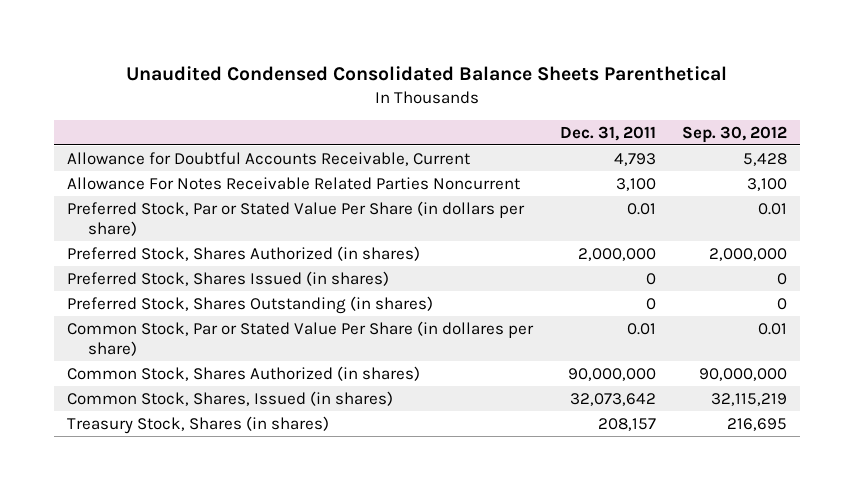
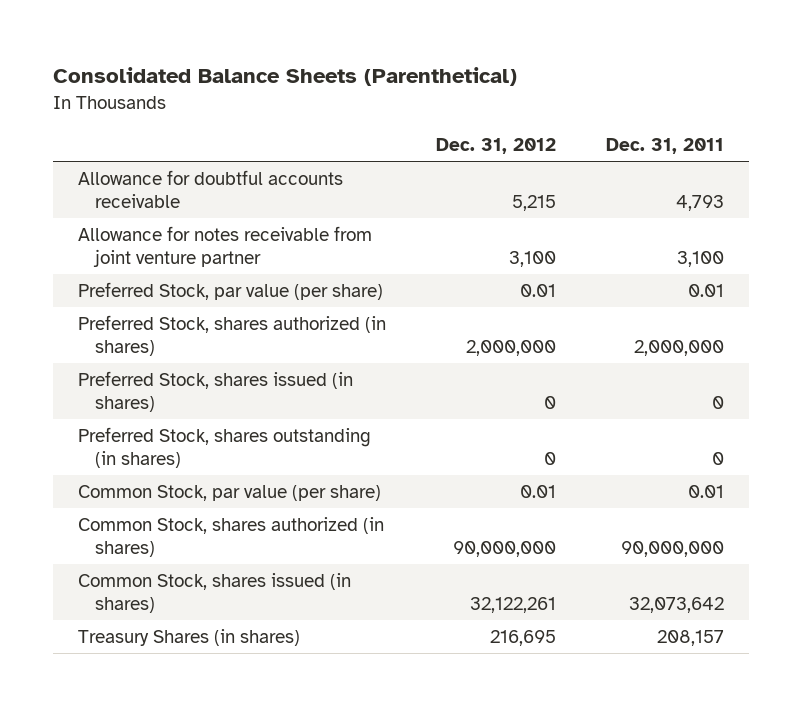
[126,66,728,82] Unaudited Condensed Consolidated Balance Sheets Parenthetical -> [53,67,518,87] Consolidated Balance Sheets (Parenthetical)
[681,125,787,143] Sep. 30, 2012 -> none
none -> [436,138,557,155] Dec. 31, 2012
[67,151,471,166] Allowance for Doubtful Accounts Receivable, Current -> [78,170,344,209] Allowance for doubtful accounts receivable
[67,176,521,190] Allowance For Notes Receivable Related Parties Noncurrent -> [78,226,373,268] Allowance for notes receivable from joint venture partner
[67,200,526,236] Preferred Stock, Par or Stated Value Per Share (in dollars per share) -> [78,282,384,301] Preferred Stock, par value (per share)
[67,245,421,261] Preferred Stock, Shares Authorized (in shares) -> [78,315,387,357] Preferred Stock, shares authorized (in shares)
[67,270,390,286] Preferred Stock, Shares Issued (in shares) -> [78,371,354,413] Preferred Stock, shares issued (in shares)
[67,295,434,314] Preferred Stock, Shares Outstanding (in shares) -> [78,427,372,469] Preferred Stock, shares outstanding (in shares)
[67,320,535,356] Common Stock, Par or Stated Value Per Share (in dollares per share) -> [78,485,382,502] Common Stock, par value (per share)
[67,365,421,381] Common Stock, Shares Authorized (in shares) -> [78,517,385,558] Common Stock, shares authorized (in shares)
[67,390,394,406] Common Stock, Shares, Issued (in shares) -> [78,573,352,614] Common Stock, shares issued (in shares)
[67,415,330,434] Treasury Stock, Shares (in shares) -> [78,629,301,647] Treasury Shares (in shares)

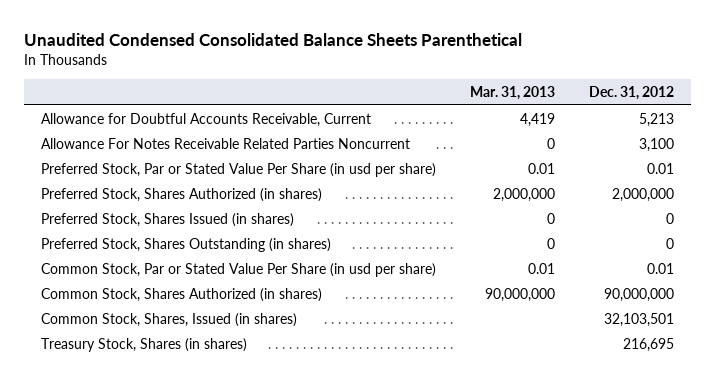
[53,67,518,87] Consolidated Balance Sheets (Parenthetical) -> [23,32,522,46] Unaudited Condensed Consolidated Balance Sheets Parenthetical
[606,138,725,155] Dec. 31, 2011 -> none
none -> [469,85,555,100] Mar. 31, 2013
[78,170,344,209] Allowance for doubtful accounts receivable -> [40,112,371,127] Allowance for Doubtful Accounts Receivable, Current
[512,195,557,212] 5,215 -> [638,112,674,127] 5,213
[78,226,373,268] Allowance for notes receivable from joint venture partner -> [40,137,410,149] Allowance For Notes Receivable Related Parties Noncurrent
[78,282,384,301] Preferred Stock, par value (per share) -> [40,162,436,177] Preferred Stock, Par or Stated Value Per Share (in usd per share)
[78,315,387,357] Preferred Stock, shares authorized (in shares) -> [40,187,322,202] Preferred Stock, Shares Authorized (in shares)
[78,371,354,413] Preferred Stock, shares issued (in shares) -> [40,212,294,227] Preferred Stock, Shares Issued (in shares)
[78,427,372,469] Preferred Stock, shares outstanding (in shares) -> [40,237,331,252] Preferred Stock, Shares Outstanding (in shares)
[78,485,382,502] Common Stock, par value (per share) -> [40,262,436,277] Common Stock, Par or Stated Value Per Share (in usd per share)
[78,517,385,558] Common Stock, shares authorized (in shares) -> [40,287,322,302] Common Stock, Shares Authorized (in shares)
[78,573,352,614] Common Stock, shares issued (in shares) -> [40,312,297,327] Common Stock, Shares, Issued (in shares)
[470,597,557,614] 32,122,261 -> [603,312,674,327] 32,103,501
[78,629,301,647] Treasury Shares (in shares) -> [40,337,247,352] Treasury Stock, Shares (in shares)

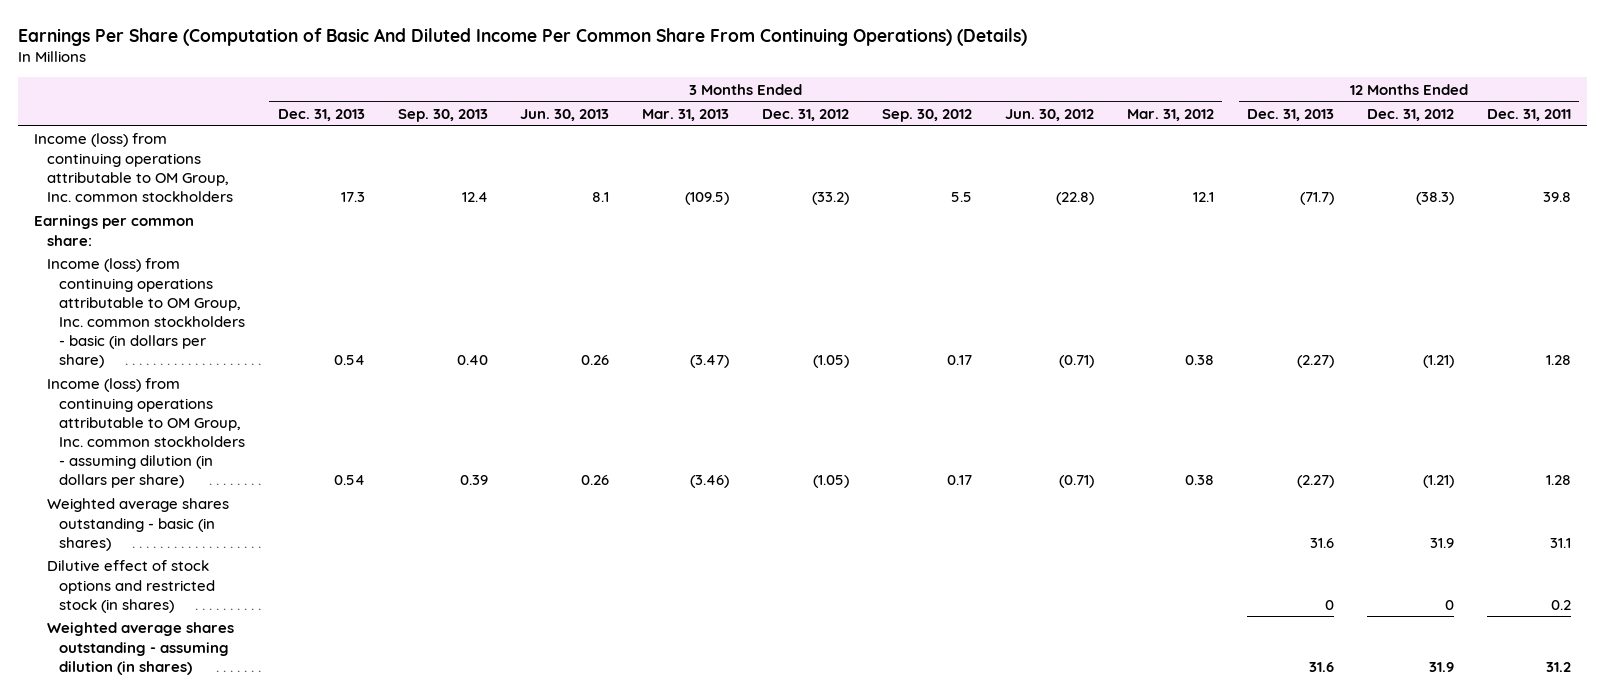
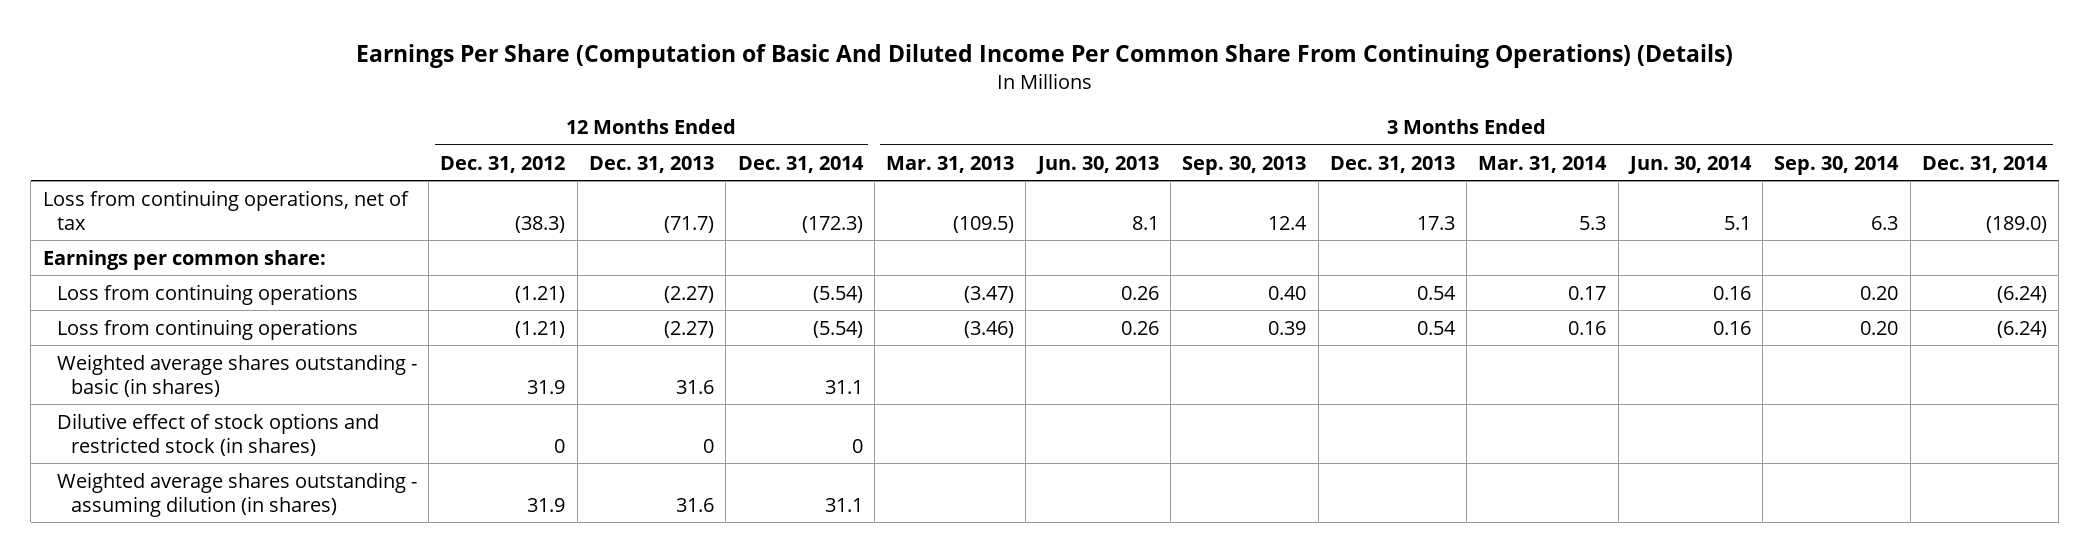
[762,108,850,121] Dec. 31, 2012 -> none
[882,108,973,122] Sep. 30, 2012 -> none
[1005,108,1095,121] Jun. 30, 2012 -> none
[1127,108,1215,121] Mar. 31, 2012 -> none
[1486,108,1571,121] Dec. 31, 2011 -> none
none -> [737,155,864,173] Dec. 31, 2014
none -> [1478,155,1608,173] Mar. 31, 2014
none -> [1627,155,1752,174] Jun. 30, 2014
none -> [1774,155,1900,175] Sep. 30, 2014
none -> [1922,155,2049,173] Dec. 31, 2014
[34,133,233,202] Income (loss) from continuing operations attributable to OM Group, Inc. common stockholders -> [42,189,409,230] Loss from continuing operations, net of tax
[46,258,245,369] Income (loss) from continuing operations attributable to OM Group, Inc. common stockholders - basic (in dollars per share) -> [56,283,358,305] Loss from continuing operations
[46,378,245,489] Income (loss) from continuing operations attributable to OM Group, Inc. common stockholders - assuming dilution (in dollars per share) -> [56,318,358,340] Loss from continuing operations

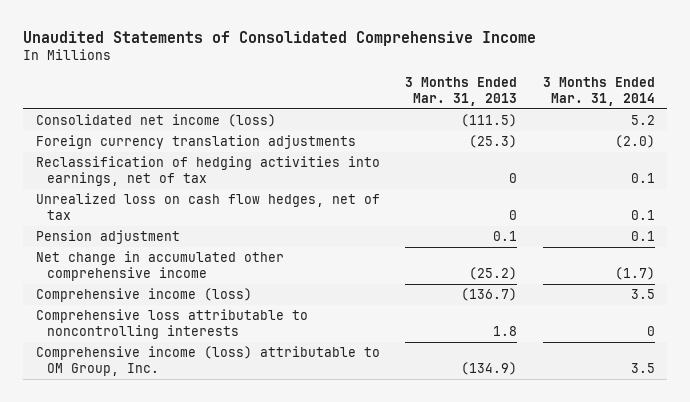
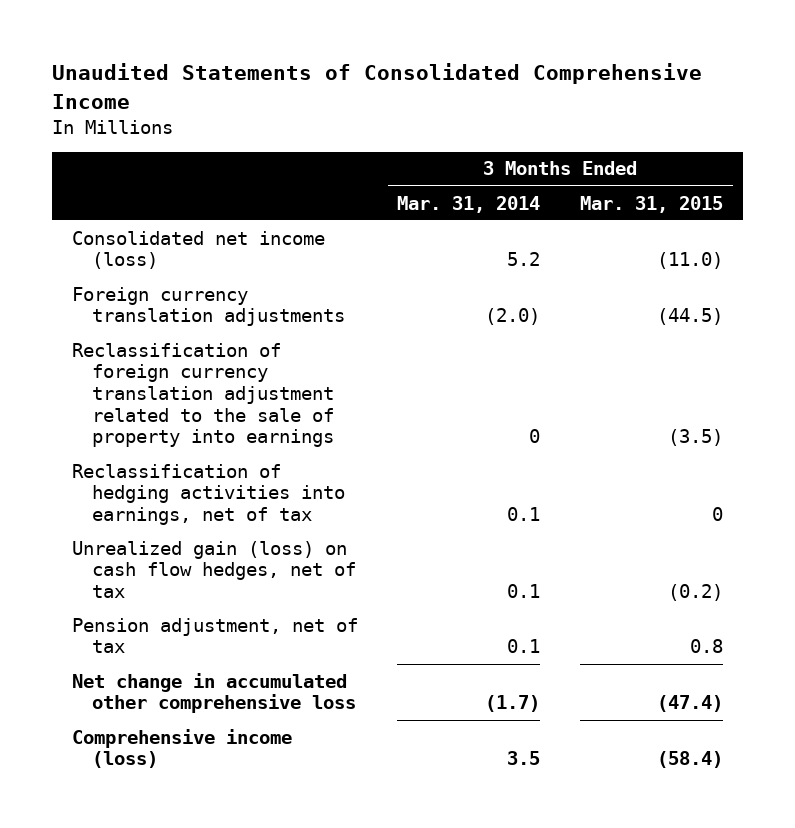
[405,77,518,107] 3 Months Ended Mar. 31, 2013 -> none
none -> [579,195,723,213] Mar. 31, 2015
none -> [71,342,334,448] Reclassification of foreign currency translation adjustment related to the sale of property into earnings
[35,192,380,220] Unrealized loss on cash flow hedges, net of tax -> [71,540,356,599] Unrealized gain (loss) on cash flow hedges, net of tax
[35,229,180,244] Pension adjustment -> [71,617,358,654] Pension adjustment, net of tax
[35,250,284,281] Net change in accumulated other comprehensive income -> [71,672,356,714] Net change in accumulated other comprehensive loss
[35,308,308,339] Comprehensive loss attributable to noncontrolling interests -> none
[35,345,380,376] Comprehensive income (loss) attributable to OM Group, Inc. -> none

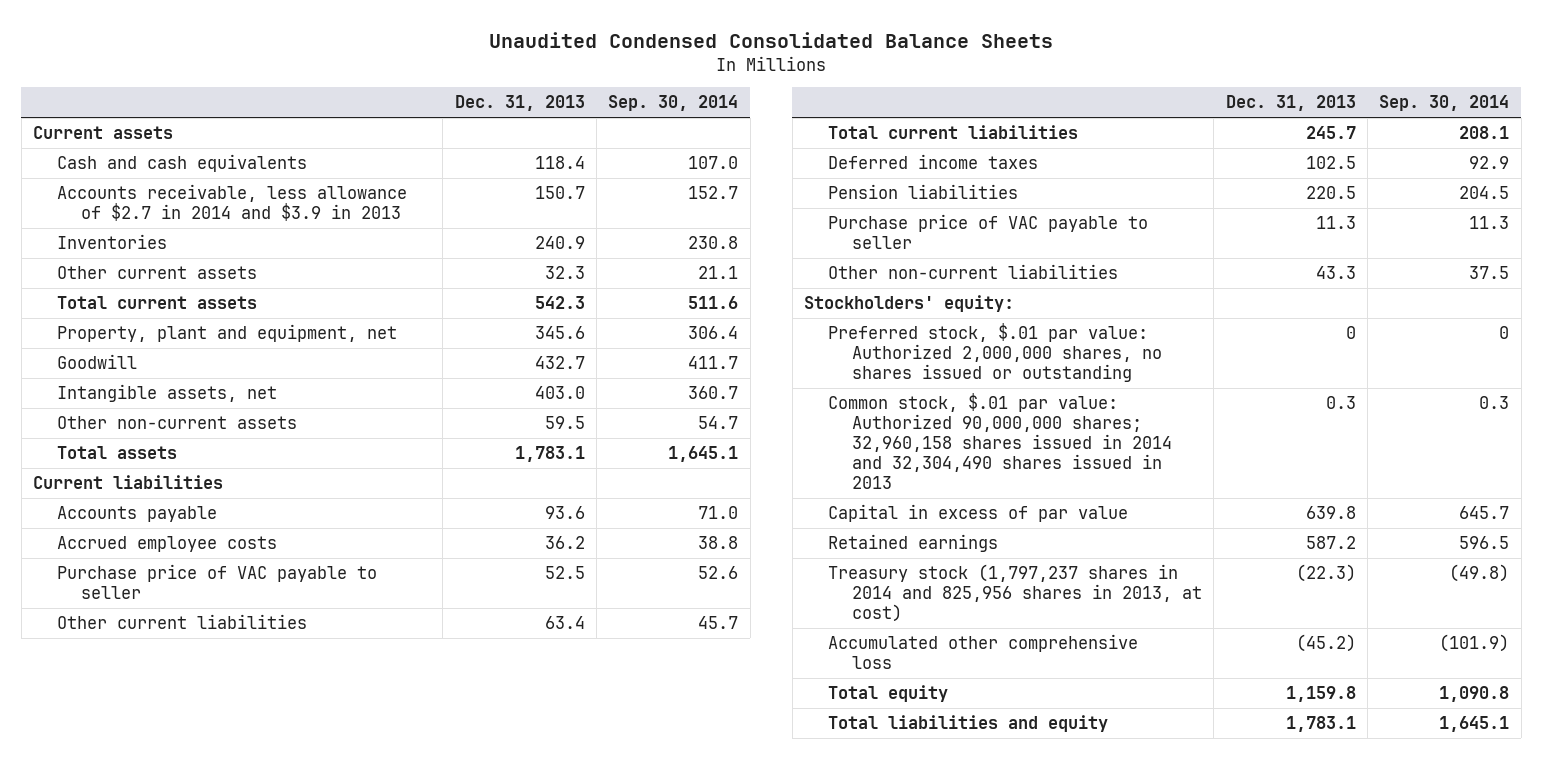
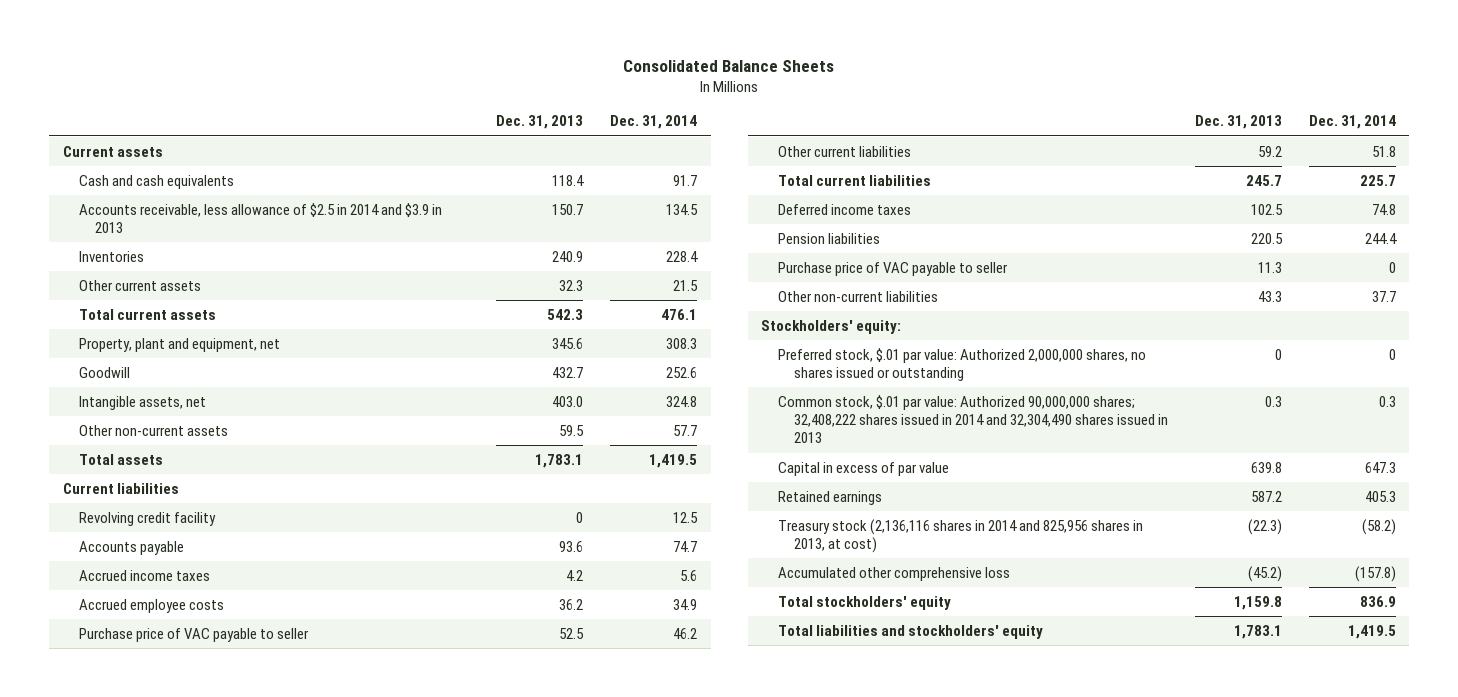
[489,31,1054,48] Unaudited Condensed Consolidated Balance Sheets -> [623,59,835,72] Consolidated Balance Sheets
[608,95,739,112] Sep. 30, 2014 -> none
none -> [610,115,698,130] Dec. 31, 2014
[57,184,408,222] Accounts receivable, less allowance of $2.7 in 2014 and $3.9 in 2013 -> [78,202,442,234] Accounts receivable, less allowance of $2.5 in 2014 and $3.9 in 2013
none -> [78,511,216,526] Revolving credit facility
none -> [78,569,210,581] Accrued income taxes
[544,616,585,630] 63.4 -> [1257,145,1282,157] 59.2
[828,393,1172,490] Common stock, $.01 par value: Authorized 90,000,000 shares; 32,960,158 shares issued in 2014 and 32,304,490 shares issued in 2013 -> [777,394,1168,444] Common stock, $.01 par value: Authorized 90,000,000 shares; 32,408,222 shares issued in 2014 and 32,304,490 shares issued in 2013
[828,564,1202,623] Treasury stock (1,797,237 shares in 2014 and 825,956 shares in 2013, at cost) -> [777,518,1143,554] Treasury stock (2,136,116 shares in 2014 and 825,956 shares in 2013, at cost)
[828,685,949,703] Total equity -> [777,595,951,610] Total stockholders' equity
[828,715,1109,733] Total liabilities and equity -> [777,624,1043,639] Total liabilities and stockholders' equity

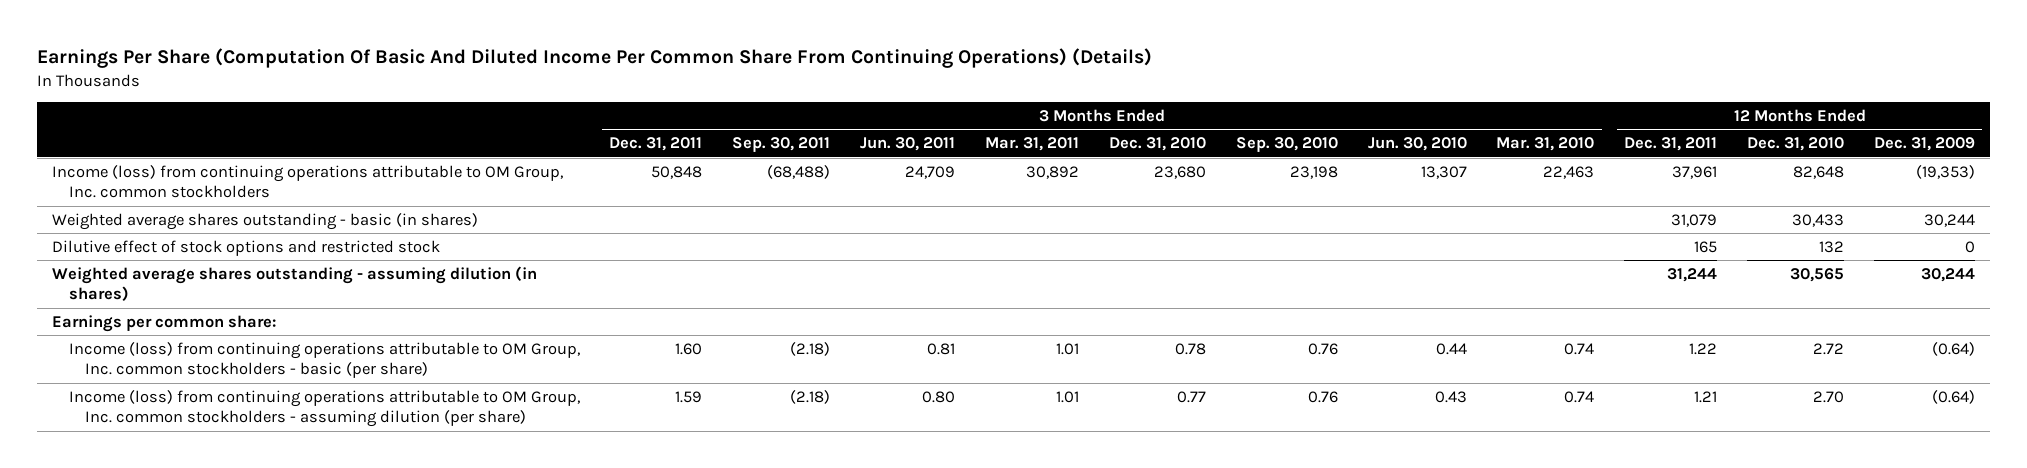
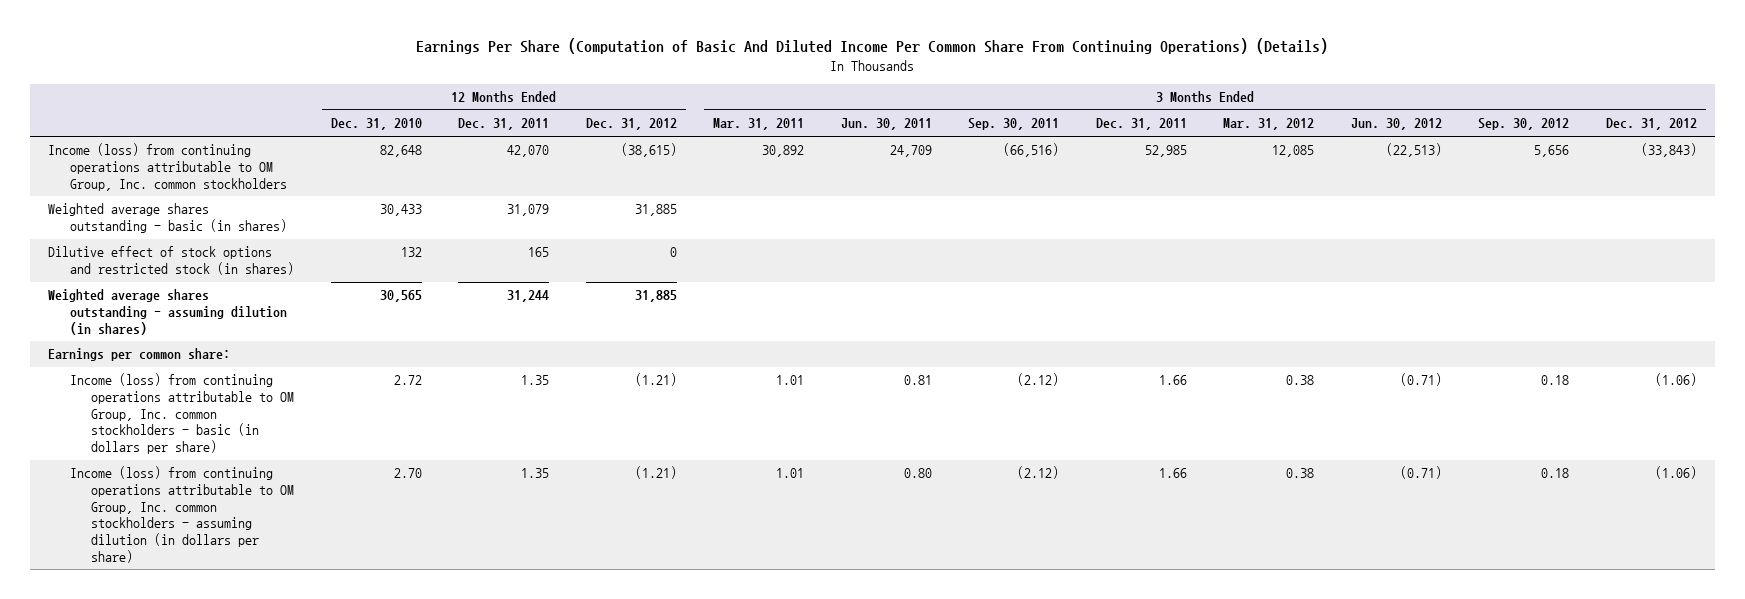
[37,48,1153,69] Earnings Per Share (Computation Of Basic And Diluted Income Per Common Share From Continuing Operations) (Details) -> [416,38,1329,55] Earnings Per Share (Computation of Basic And Diluted Income Per Common Share From Continuing Operations) (Details)
[1108,137,1206,152] Dec. 31, 2010 -> none
[1235,137,1338,153] Sep. 30, 2010 -> none
[1367,137,1467,152] Jun. 30, 2010 -> none
[1496,137,1595,152] Mar. 31, 2010 -> none
[1873,137,1975,152] Dec. 31, 2009 -> none
none -> [585,118,677,131] Dec. 31, 2012
none -> [1223,118,1315,131] Mar. 31, 2012
none -> [1350,118,1442,131] Jun. 30, 2012
none -> [1478,118,1570,131] Sep. 30, 2012
none -> [1605,118,1697,131] Dec. 31, 2012
[651,165,703,179] 50,848 -> [1144,145,1187,158] 52,985
[767,164,831,179] (68,488) -> [1003,143,1060,158] (66,516)
[1672,165,1718,179] 37,961 -> [507,145,550,158] 42,070
[52,239,441,256] Dilutive effect of stock options and restricted stock -> [47,246,294,276] Dilutive effect of stock options and restricted stock (in shares)
[68,341,580,379] Income (loss) from continuing operations attributable to OM Group, Inc. common stockholders - basic (per share) -> [69,373,295,454] Income (loss) from continuing operations attributable to OM Group, Inc. common stockholders - basic (in dollars per share)
[675,342,703,355] 1.60 -> [1158,375,1187,386] 1.66
[790,341,831,356] (2.18) -> [1017,373,1060,387] (2.12)
[1689,342,1718,355] 1.22 -> [521,375,550,386] 1.35
[68,389,580,428] Income (loss) from continuing operations attributable to OM Group, Inc. common stockholders - assuming dilution (per share) -> [69,466,295,563] Income (loss) from continuing operations attributable to OM Group, Inc. common stockholders - assuming dilution (in dollars per share)
[675,390,703,403] 1.59 -> [1158,468,1187,479] 1.66
[790,389,831,404] (2.18) -> [1017,466,1060,480] (2.12)
[1694,390,1718,403] 1.21 -> [521,468,550,479] 1.35

